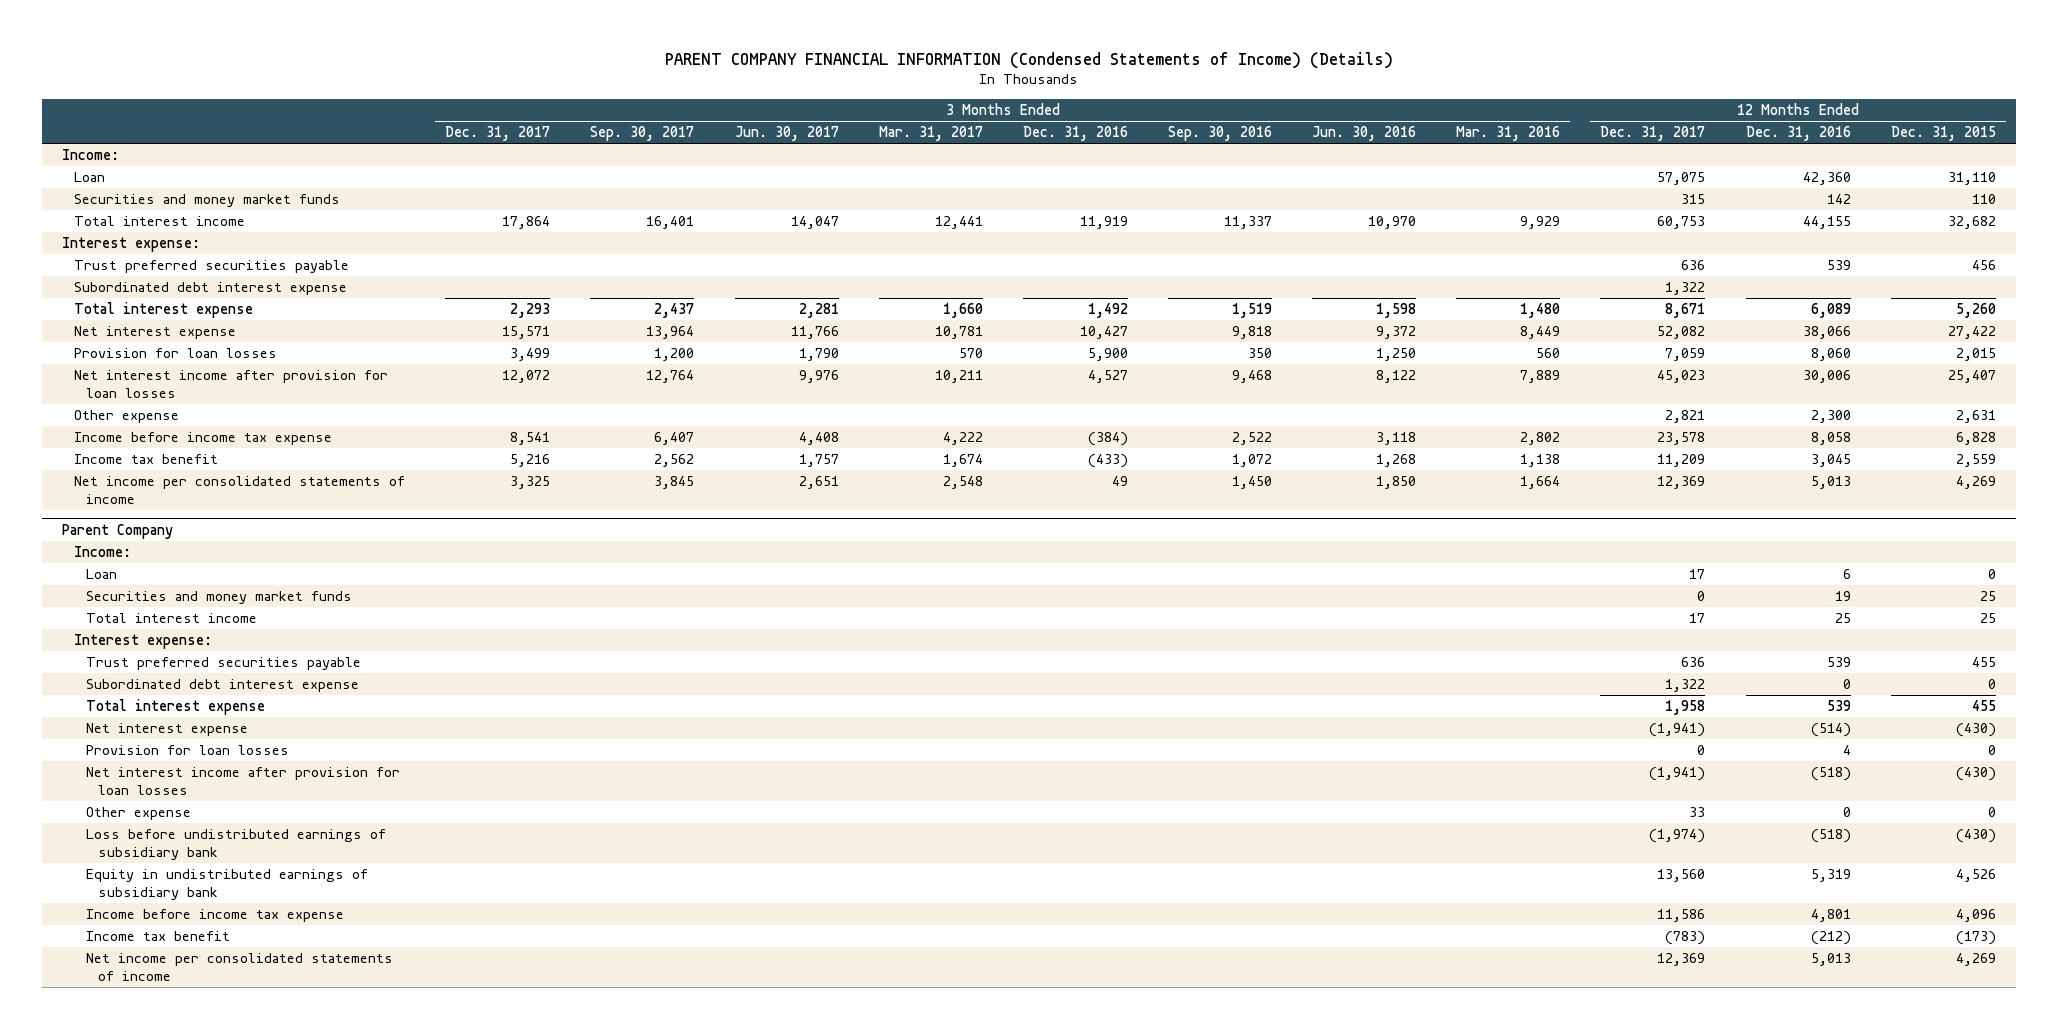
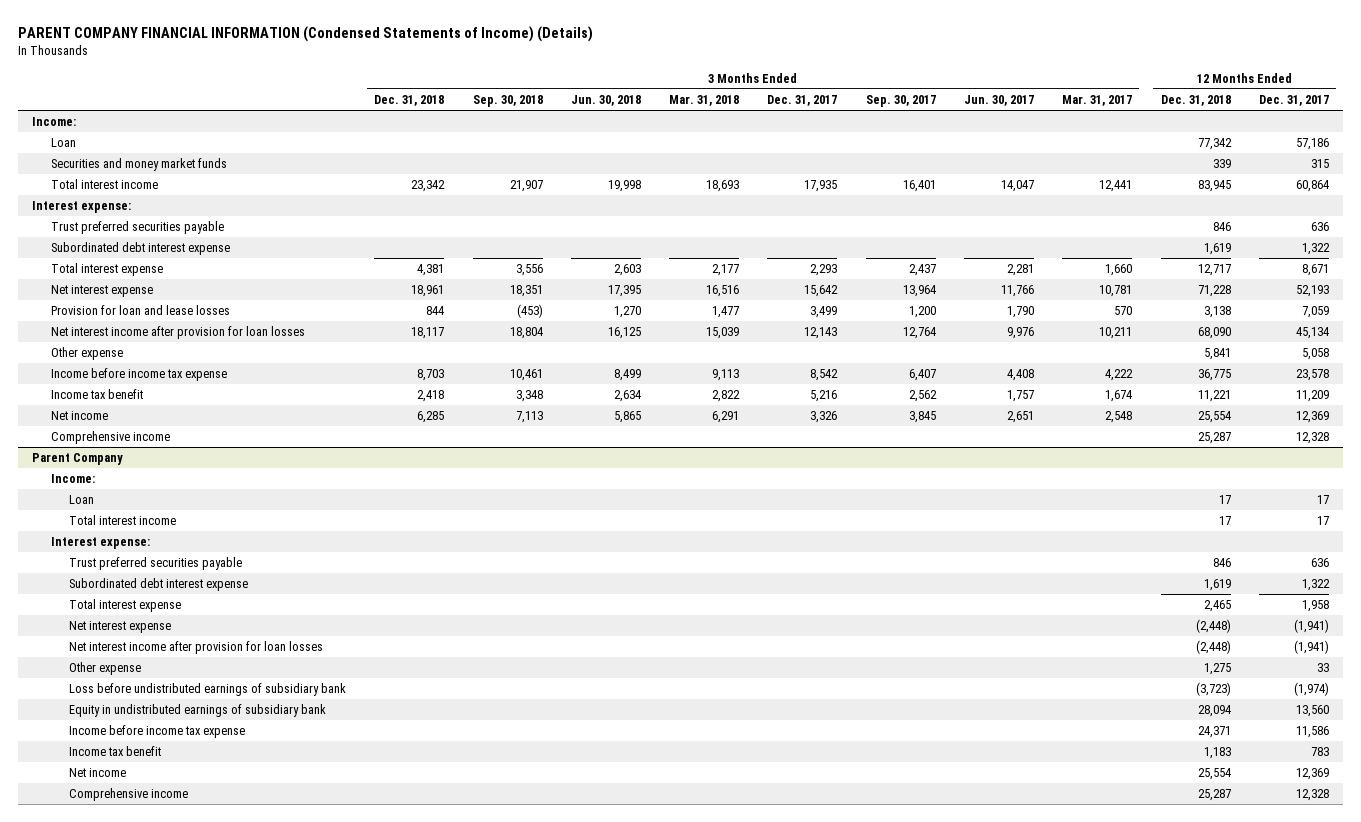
[1022,126,1128,142] Dec. 31, 2016 -> none
[1168,126,1273,142] Sep. 30, 2016 -> none
[1312,126,1417,142] Jun. 30, 2016 -> none
[1456,126,1561,142] Mar. 31, 2016 -> none
[1745,126,1851,142] Dec. 31, 2016 -> none
[1890,126,1996,142] Dec. 31, 2015 -> none
none -> [374,95,445,107] Dec. 31, 2018
none -> [472,95,543,108] Sep. 30, 2018
none -> [570,95,641,107] Jun. 30, 2018
none -> [669,95,740,107] Mar. 31, 2018
none -> [1160,95,1231,107] Dec. 31, 2018
[1657,172,1706,186] 57,075 -> [1295,138,1329,151] 57,186
[502,216,551,230] 17,864 -> [804,180,838,193] 17,935
[1657,216,1706,230] 60,753 -> [1295,180,1329,193] 60,864
[502,326,551,340] 15,571 -> [804,285,839,298] 15,642
[1657,326,1706,340] 52,082 -> [1295,285,1329,298] 52,193
[74,348,278,359] Provision for loan losses -> [50,305,230,316] Provision for loan and lease losses
[502,370,551,384] 12,072 -> [804,327,838,340] 12,143
[1657,370,1706,384] 45,023 -> [1295,327,1329,340] 45,134
[1665,410,1706,424] 2,821 -> [1301,348,1329,361] 5,058
[510,432,551,446] 8,541 -> [810,369,839,382] 8,542
[74,476,406,504] Net income per consolidated statements of income -> [50,411,108,421] Net income
[510,476,551,490] 3,325 -> [810,411,838,424] 3,326
none -> [50,431,170,445] Comprehensive income
[86,591,353,605] Securities and money market funds -> none
[86,745,290,756] Provision for loan losses -> none
[1665,931,1706,946] (783) -> [1310,747,1329,757] 783
[86,953,394,981] Net income per consolidated statements of income -> [69,768,127,778] Net income
none -> [69,788,189,802] Comprehensive income

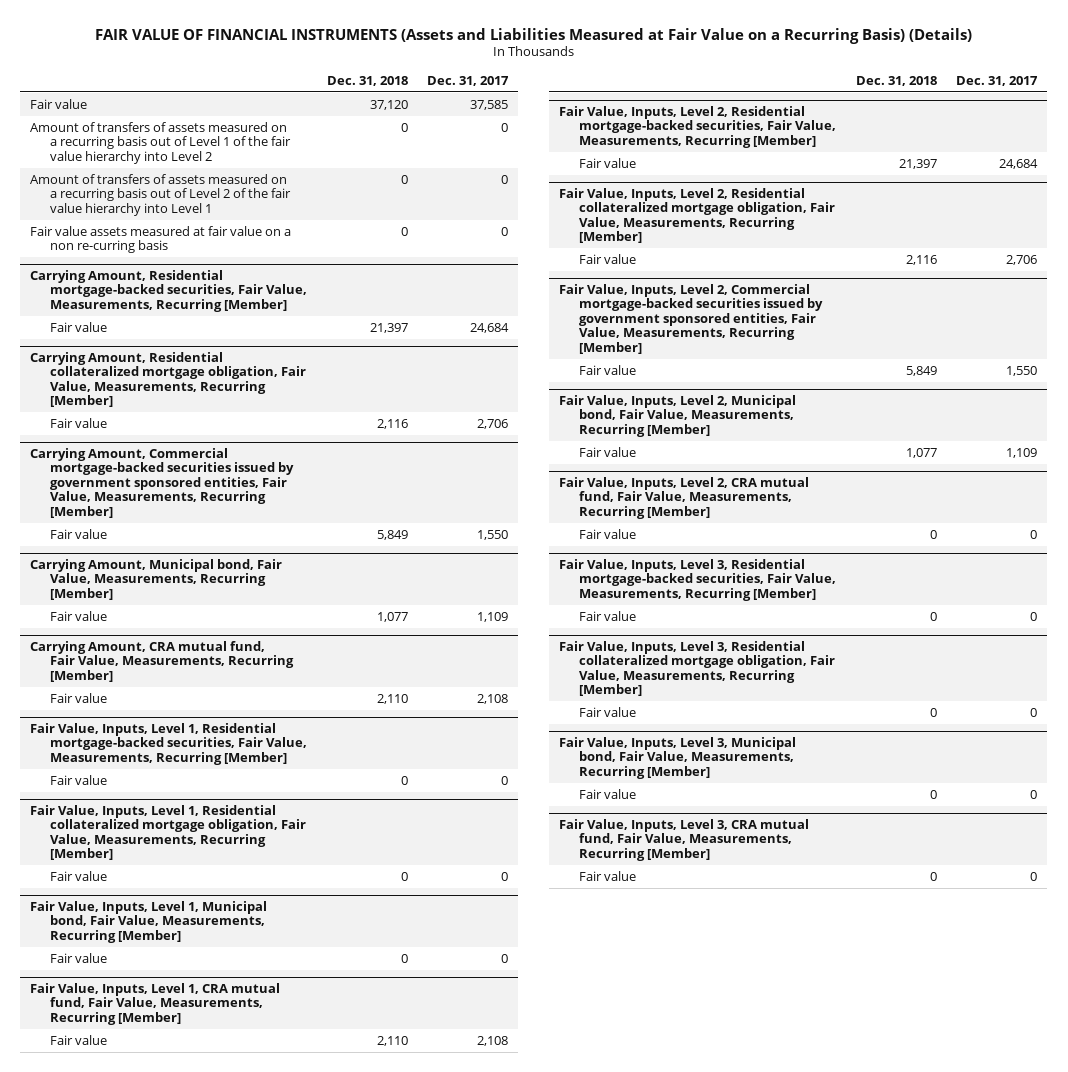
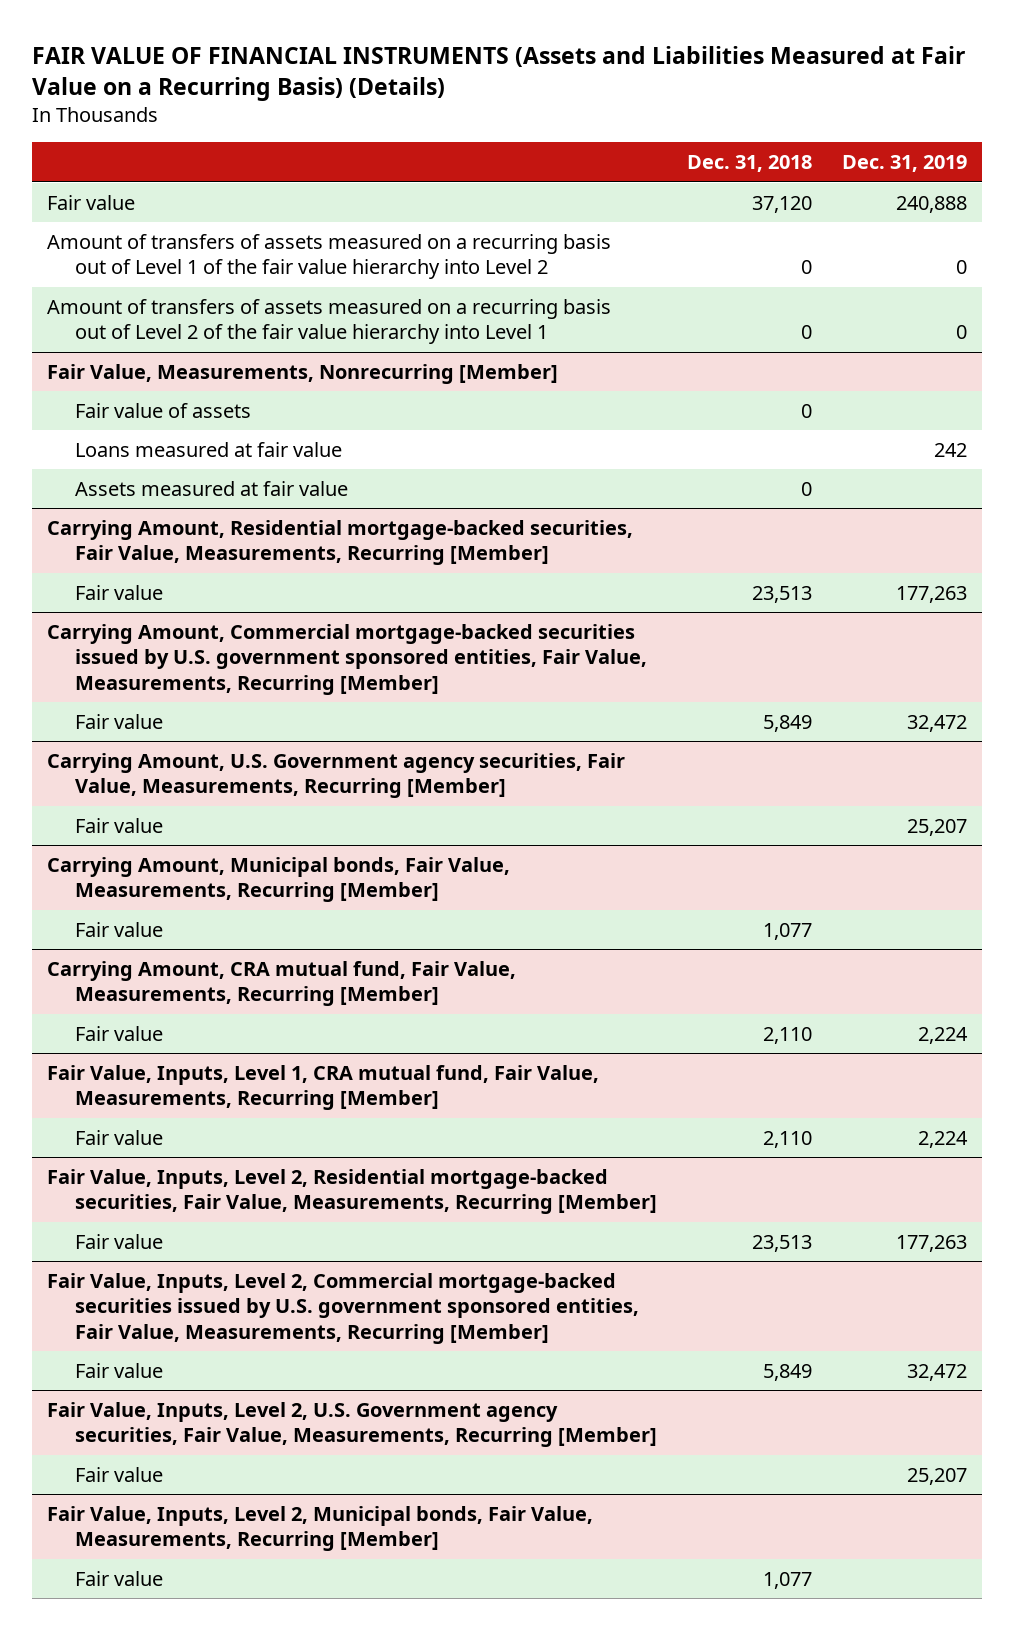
[427,75,510,86] Dec. 31, 2017 -> none
none -> [842,155,968,173] Dec. 31, 2019
[30,225,292,254] Fair value assets measured at fair value on a non re-curring basis -> none
none -> [47,363,559,384] Fair Value, Measurements, Nonrecurring [Member]
none -> [74,402,251,418] Fair value of assets
none -> [74,441,342,457] Loans measured at fair value
none -> [74,480,348,496] Assets measured at fair value
[30,351,306,408] Carrying Amount, Residential collateralized mortgage obligation, Fair Value, Measurements, Recurring [Member] -> none
[49,417,107,428] Fair value -> none
[369,322,408,333] 21,397 -> [751,585,812,603] 23,513
[30,447,294,518] Carrying Amount, Commercial mortgage-backed securities issued by government sponsored entities, Fair Value, Measurements, Recurring [Member] -> [47,623,647,695] Carrying Amount, Commercial mortgage-backed securities issued by U.S. government sponsored entities, Fair Value, Measurements, Recurring [Member]
none -> [47,752,626,799] Carrying Amount, U.S. Government agency securities, Fair Value, Measurements, Recurring [Member]
none -> [74,817,163,833] Fair value
[30,558,283,600] Carrying Amount, Municipal bond, Fair Value, Measurements, Recurring [Member] -> [47,856,511,903] Carrying Amount, Municipal bonds, Fair Value, Measurements, Recurring [Member]
[30,722,307,765] Fair Value, Inputs, Level 1, Residential mortgage-backed securities, Fair Value, Measurements, Recurring [Member] -> none
[49,774,107,785] Fair value -> none
[30,804,306,861] Fair Value, Inputs, Level 1, Residential collateralized mortgage obligation, Fair Value, Measurements, Recurring [Member] -> none
[49,870,107,881] Fair value -> none
[30,900,268,943] Fair Value, Inputs, Level 1, Municipal bond, Fair Value, Measurements, Recurring [Member] -> none
[49,952,107,963] Fair value -> none
[559,187,835,244] Fair Value, Inputs, Level 2, Residential collateralized mortgage obligation, Fair Value, Measurements, Recurring [Member] -> none
[578,253,636,264] Fair value -> none
[898,158,937,169] 21,397 -> [751,1234,812,1252] 23,513
[559,283,823,354] Fair Value, Inputs, Level 2, Commercial mortgage-backed securities issued by government sponsored entities, Fair Value, Measurements, Recurring [Member] -> [47,1272,639,1344] Fair Value, Inputs, Level 2, Commercial mortgage-backed securities issued by U.S. government sponsored entities, Fair Value, Measurements, Recurring [Member]
none -> [47,1401,657,1448] Fair Value, Inputs, Level 2, U.S. Government agency securities, Fair Value, Measurements, Recurring [Member]
none -> [74,1466,163,1482] Fair value
[559,394,797,437] Fair Value, Inputs, Level 2, Municipal bond, Fair Value, Measurements, Recurring [Member] -> [47,1505,594,1552] Fair Value, Inputs, Level 2, Municipal bonds, Fair Value, Measurements, Recurring [Member]
[559,476,810,519] Fair Value, Inputs, Level 2, CRA mutual fund, Fair Value, Measurements, Recurring [Member] -> none
[578,528,636,539] Fair value -> none
[559,558,836,601] Fair Value, Inputs, Level 3, Residential mortgage-backed securities, Fair Value, Measurements, Recurring [Member] -> none
[578,610,636,621] Fair value -> none
[559,640,835,697] Fair Value, Inputs, Level 3, Residential collateralized mortgage obligation, Fair Value, Measurements, Recurring [Member] -> none
[578,706,636,717] Fair value -> none
[559,736,797,779] Fair Value, Inputs, Level 3, Municipal bond, Fair Value, Measurements, Recurring [Member] -> none
[578,788,636,799] Fair value -> none
[559,818,810,861] Fair Value, Inputs, Level 3, CRA mutual fund, Fair Value, Measurements, Recurring [Member] -> none
[578,870,636,881] Fair value -> none

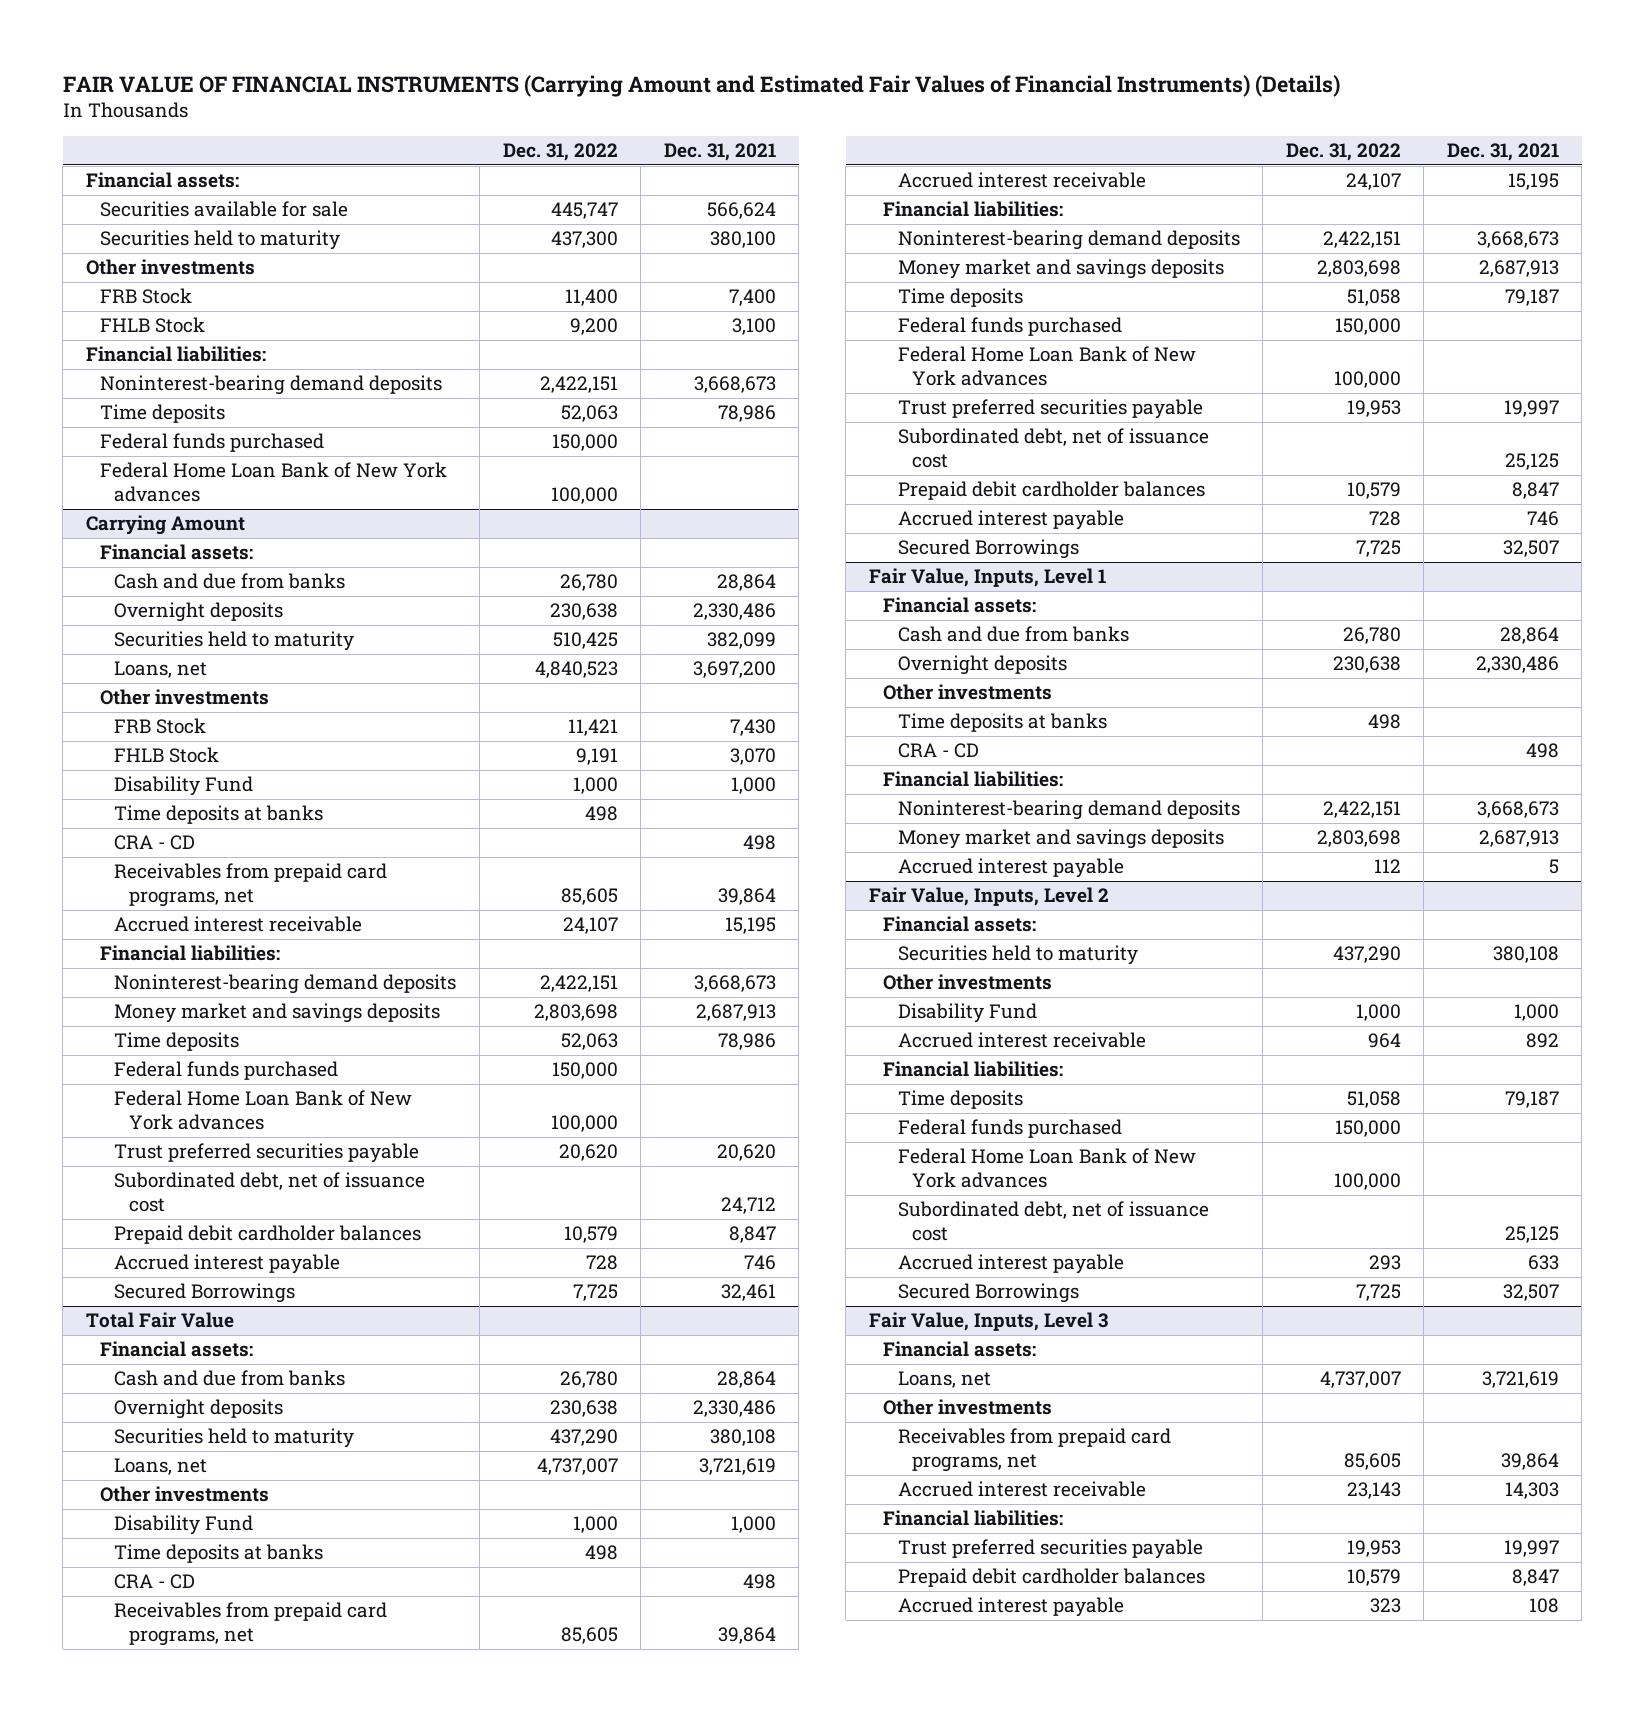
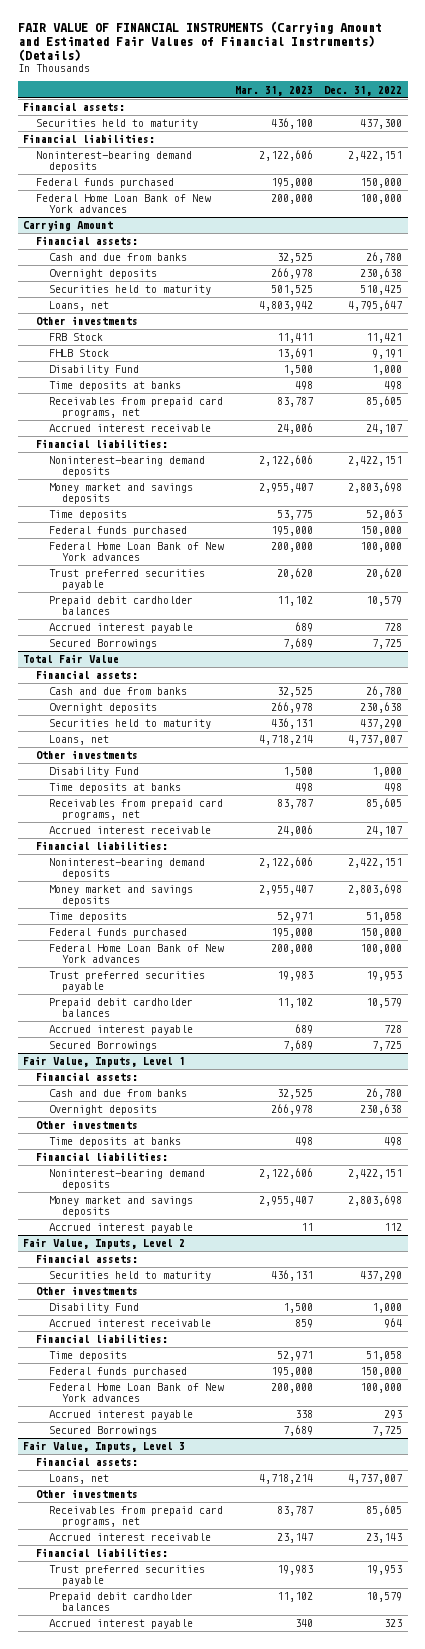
[663,143,776,162] Dec. 31, 2021 -> none
none -> [234,85,313,96] Mar. 31, 2023
[100,201,349,218] Securities available for sale -> none
[85,259,255,276] Other investments -> none
[100,288,193,305] FRB Stock -> none
[100,317,206,334] FHLB Stock -> none
[100,404,226,424] Time deposits -> none
[534,661,618,679] 4,840,523 -> [348,300,403,312] 4,795,647
[114,835,196,851] CRA - CD -> none
[114,1172,426,1213] Subordinated debt, net of issuance cost -> none
[114,1574,196,1590] CRA - CD -> none
[897,428,1209,469] Subordinated debt, net of issuance cost -> none
[897,743,979,759] CRA - CD -> none
[897,1201,1209,1242] Subordinated debt, net of issuance cost -> none

